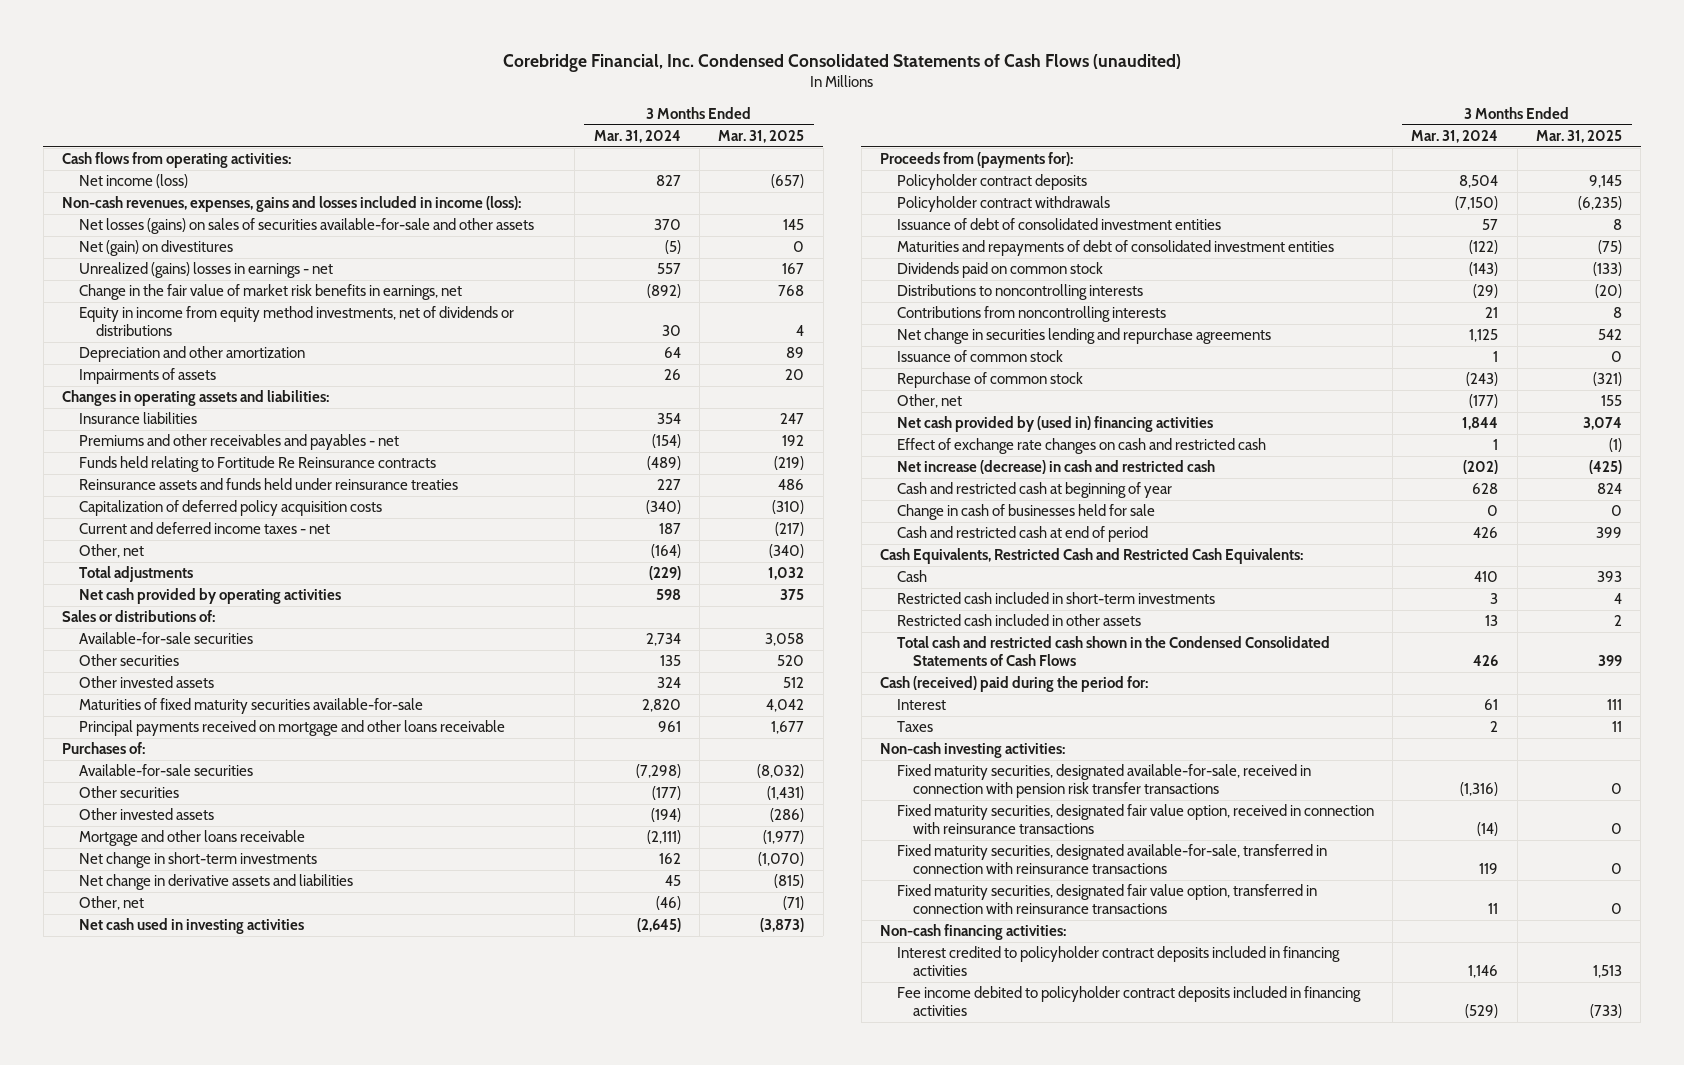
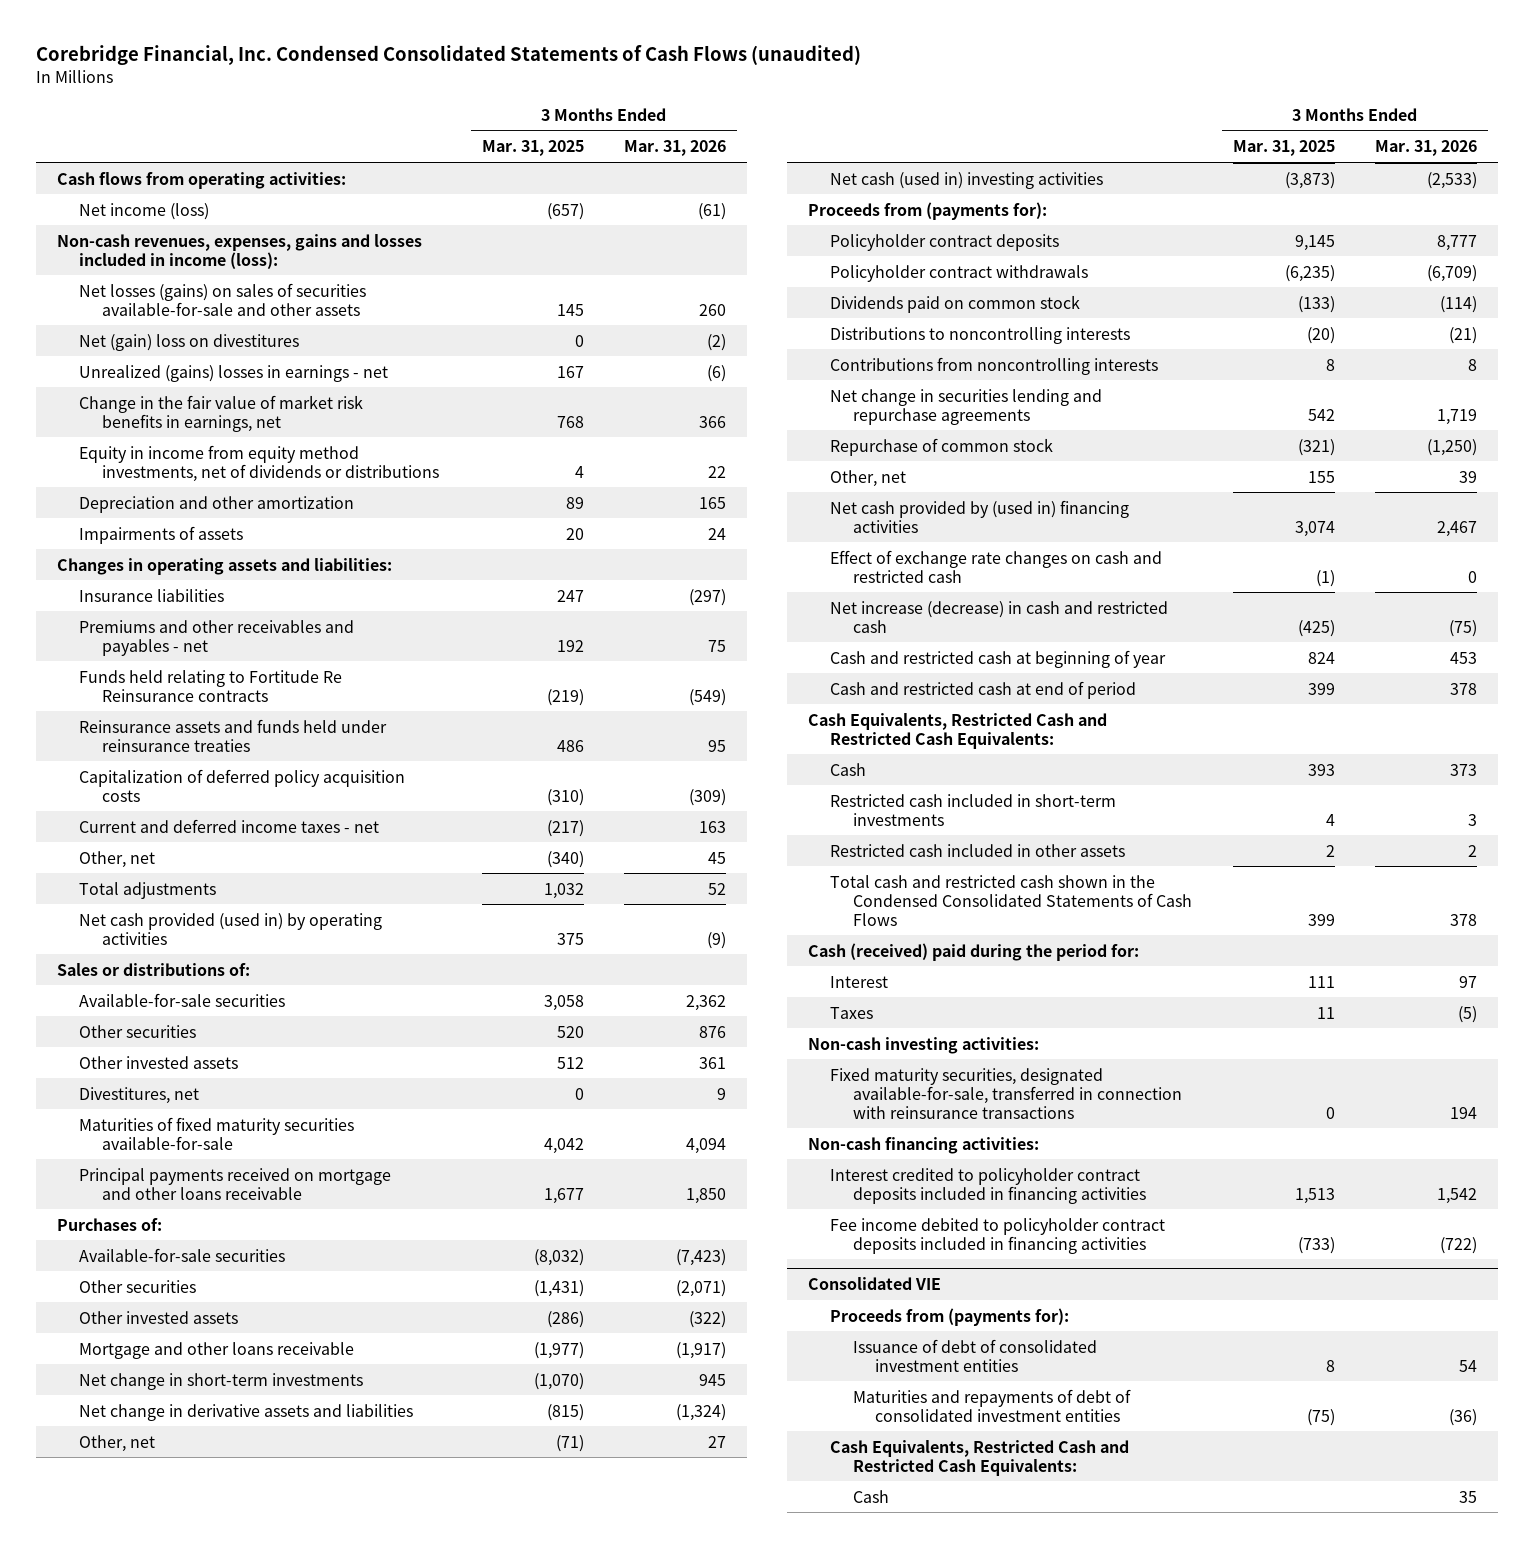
[593,129,681,143] Mar. 31, 2024 -> none
none -> [624,140,727,157] Mar. 31, 2026
[79,240,234,257] Net (gain) on divestitures -> [79,333,300,351] Net (gain) loss on divestitures
[79,588,342,605] Net cash provided by operating activities -> [79,912,383,945] Net cash provided (used in) by operating activities
none -> [79,1086,200,1104] Divestitures, net
[79,918,305,935] Net cash used in investing activities -> [830,171,1104,189] Net cash (used in) investing activities
[896,218,1221,231] Issuance of debt of consolidated investment entities -> none
[896,240,1334,257] Maturities and repayments of debt of consolidated investment entities -> none
[896,350,1063,363] Issuance of common stock -> none
[896,504,1155,521] Change in cash of businesses held for sale -> none
[896,764,1311,798] Fixed maturity securities, designated available-for-sale, received in connection with pension risk transfer transactions -> none
[896,804,1374,834] Fixed maturity securities, designated fair value option, received in connection with reinsurance transactions -> none
[896,884,1317,914] Fixed maturity securities, designated fair value option, transferred in connection with reinsurance transactions -> none
none -> [807,1277,941,1291] Consolidated VIE
none -> [830,1307,1070,1326] Proceeds from (payments for):
none -> [852,1338,1097,1372] Issuance of debt of consolidated investment entities
none -> [852,1388,1131,1422] Maturities and repayments of debt of consolidated investment entities
none -> [830,1439,1130,1476] Cash Equivalents, Restricted Cash and Restricted Cash Equivalents:
none -> [852,1489,889,1503] Cash

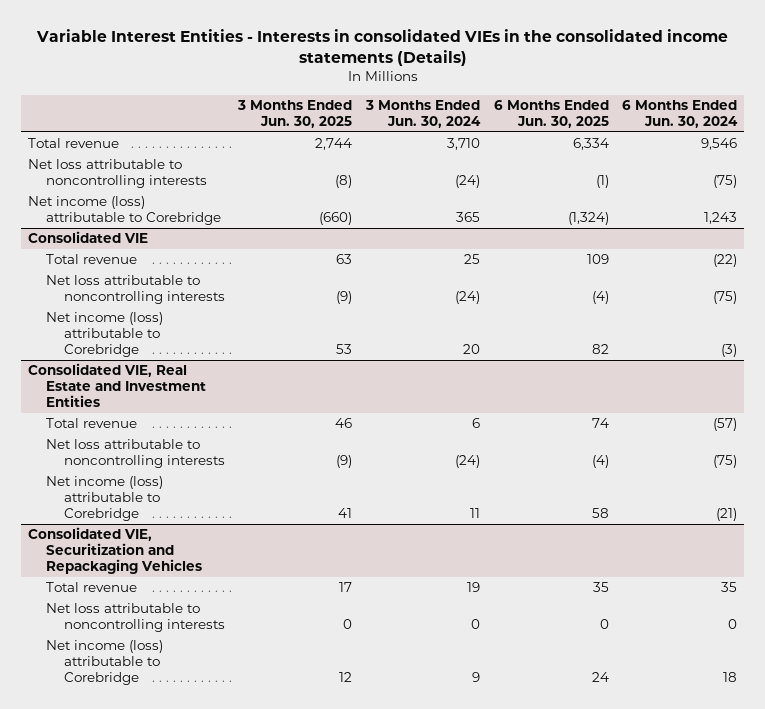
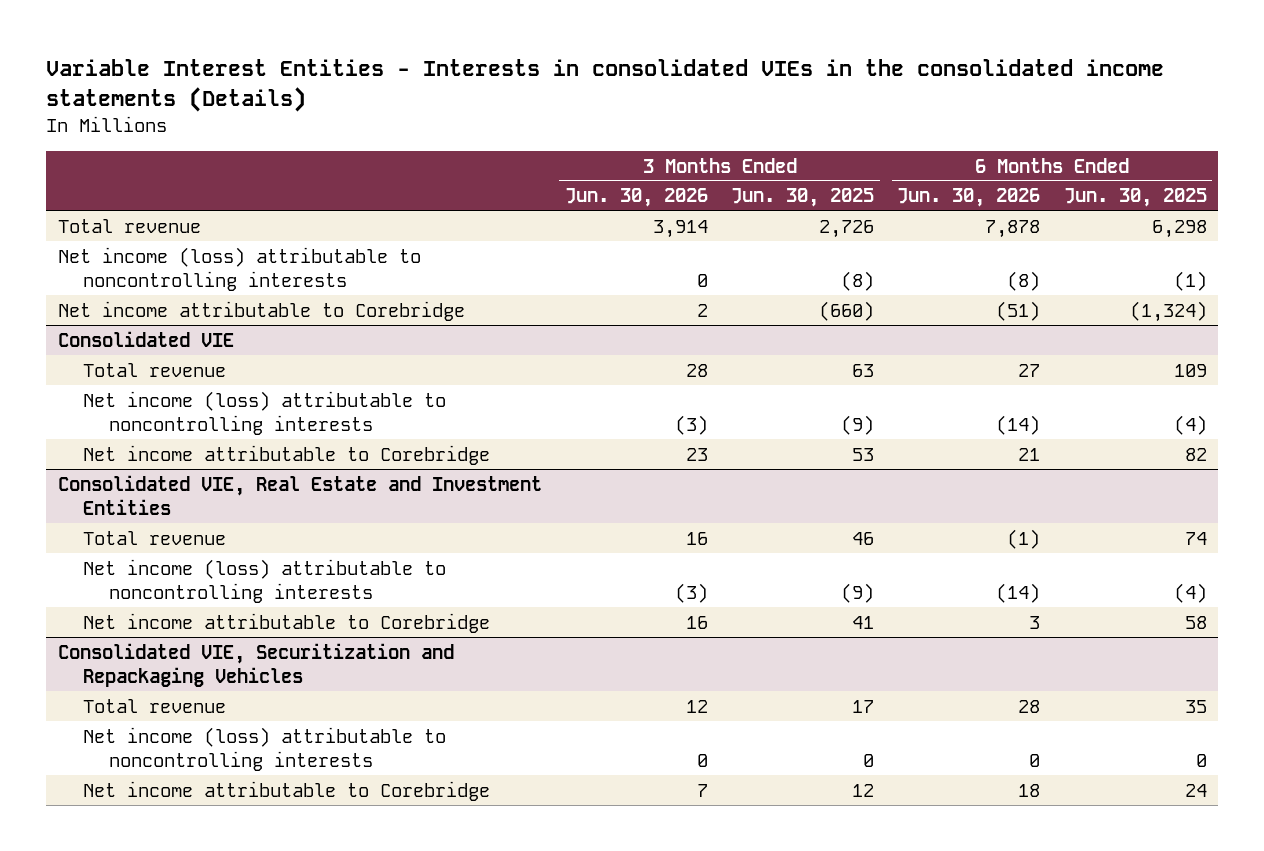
[365,99,482,128] 3 Months Ended Jun. 30, 2024 -> none
[622,99,739,128] 6 Months Ended Jun. 30, 2024 -> none
none -> [565,188,709,208] Jun. 30, 2026
none -> [897,188,1041,208] Jun. 30, 2026
[315,137,353,150] 2,744 -> [819,219,875,238] 2,726
[572,137,609,150] 6,334 -> [1151,219,1207,238] 6,298
[28,158,208,189] Net loss attributable to noncontrolling interests -> [57,246,421,292] Net income (loss) attributable to noncontrolling interests
[28,195,222,226] Net income (loss) attributable to Corebridge -> [57,300,465,321] Net income attributable to Corebridge
[46,274,225,305] Net loss attributable to noncontrolling interests -> [83,390,447,436] Net income (loss) attributable to noncontrolling interests
[46,311,164,358] Net income (loss) attributable to Corebridge -> [83,444,491,465] Net income attributable to Corebridge
[46,438,225,469] Net loss attributable to noncontrolling interests -> [83,558,447,604] Net income (loss) attributable to noncontrolling interests
[46,475,164,522] Net income (loss) attributable to Corebridge -> [83,612,491,633] Net income attributable to Corebridge
[46,602,225,633] Net loss attributable to noncontrolling interests -> [83,726,447,772] Net income (loss) attributable to noncontrolling interests
[46,639,164,686] Net income (loss) attributable to Corebridge -> [83,780,491,801] Net income attributable to Corebridge

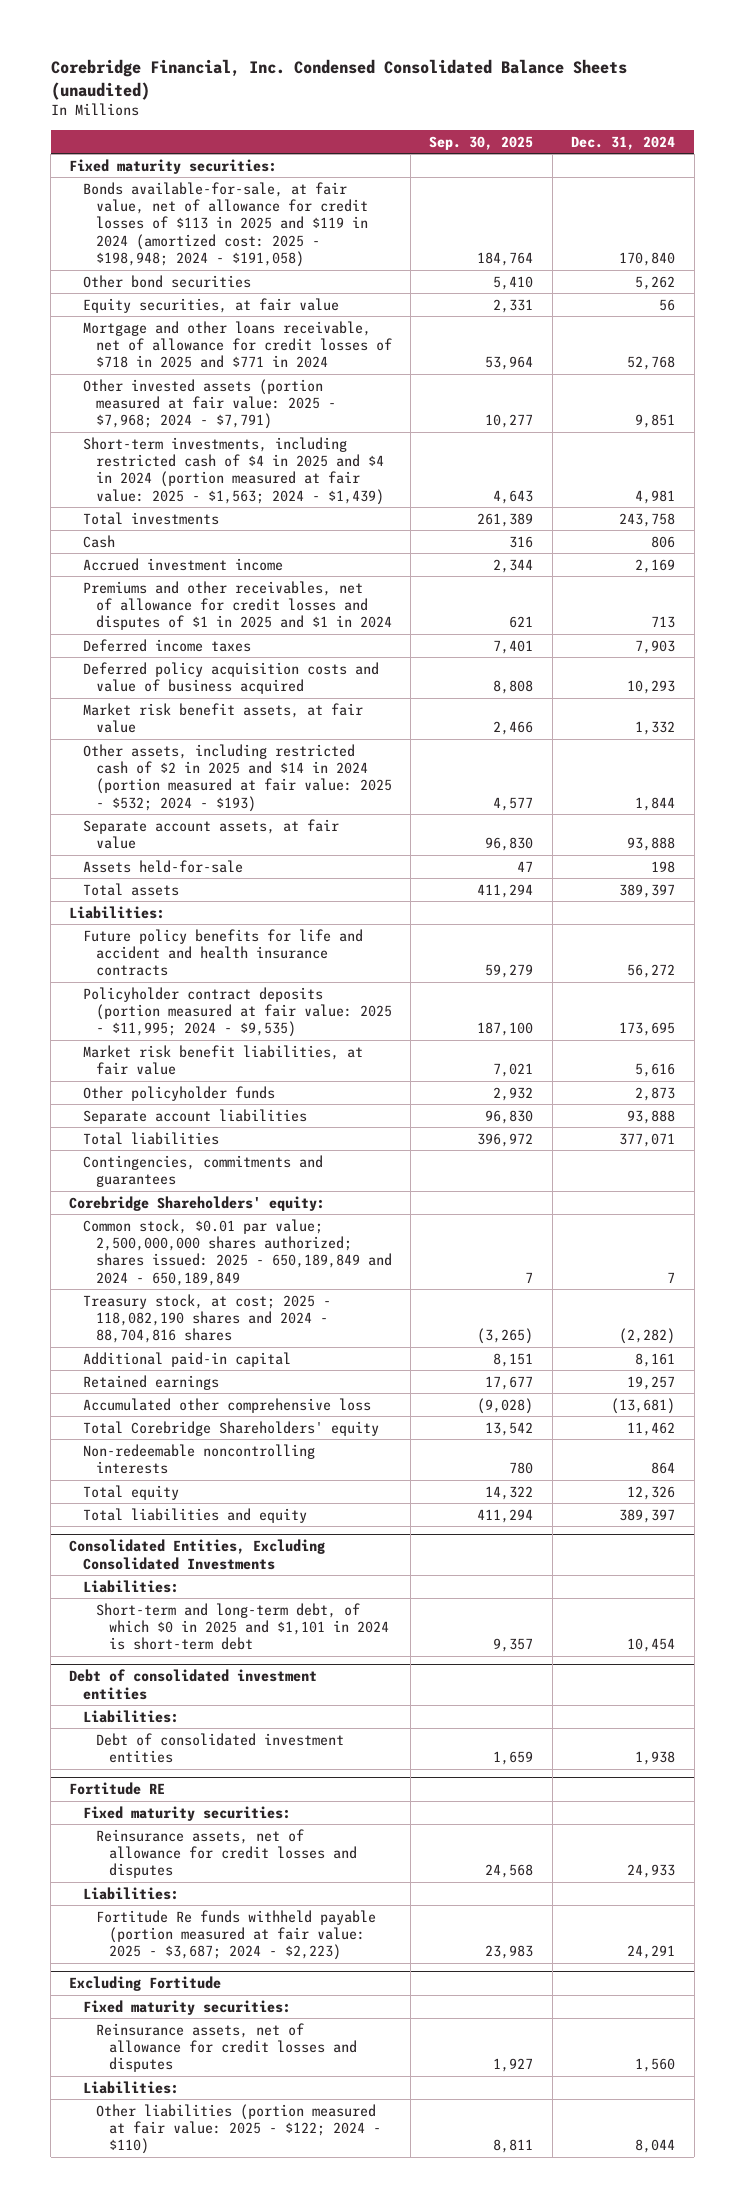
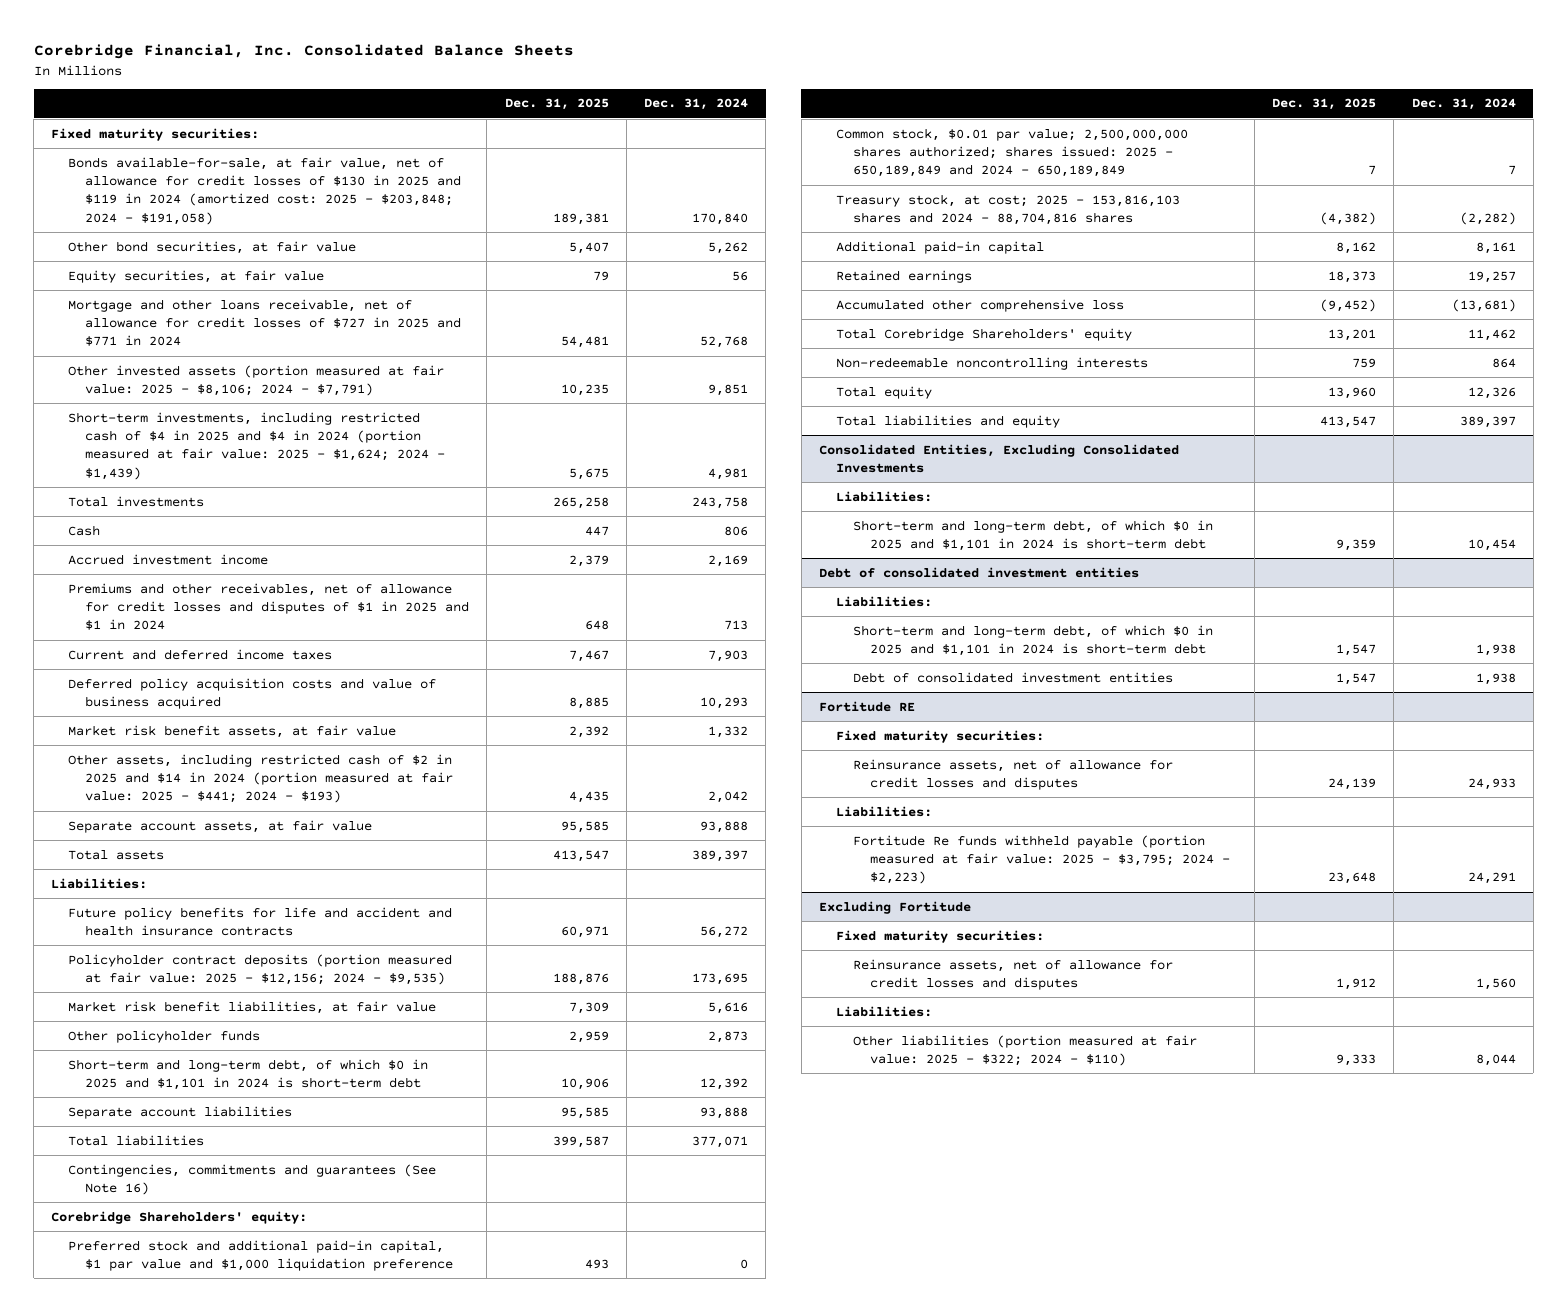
[50,59,627,100] Corebridge Financial, Inc. Condensed Consolidated Balance Sheets (unaudited) -> [33,44,574,60] Corebridge Financial, Inc. Consolidated Balance Sheets
[429,135,534,150] Sep. 30, 2025 -> none
none -> [504,98,609,111] Dec. 31, 2025
[82,181,368,268] Bonds available-for-sale, at fair value, net of allowance for credit losses of $113 in 2025 and $119 in 2024 (amortized cost: 2025 - $198,948; 2024 - $191,058) -> [68,156,462,225] Bonds available-for-sale, at fair value, net of allowance for credit losses of $130 in 2025 and $119 in 2024 (amortized cost: 2025 - $203,848; 2024 - $191,058)
[82,274,251,288] Other bond securities -> [68,240,357,254] Other bond securities, at fair value
[82,320,392,369] Mortgage and other loans receivable, net of allowance for credit losses of $718 in 2025 and $771 in 2024 -> [68,298,462,347] Mortgage and other loans receivable, net of allowance for credit losses of $727 in 2025 and $771 in 2024
[82,378,336,430] Other invested assets (portion measured at fair value: 2025 - $7,968; 2024 - $7,791) -> [68,364,445,397] Other invested assets (portion measured at fair value: 2025 - $8,106; 2024 - $7,791)
[82,436,384,505] Short-term investments, including restricted cash of $4 in 2025 and $4 in 2024 (portion measured at fair value: 2025 - $1,563; 2024 - $1,439) -> [68,411,446,480] Short-term investments, including restricted cash of $4 in 2025 and $4 in 2024 (portion measured at fair value: 2025 - $1,624; 2024 - $1,439)
[82,638,251,652] Deferred income taxes -> [68,648,333,660] Current and deferred income taxes
[82,743,392,812] Other assets, including restricted cash of $2 in 2025 and $14 in 2024 (portion measured at fair value: 2025 - $532; 2024 - $193) -> [68,753,454,804] Other assets, including restricted cash of $2 in 2025 and $14 in 2024 (portion measured at fair value: 2025 - $441; 2024 - $193)
[635,796,676,811] 1,844 -> [708,791,749,804] 2,042
[82,859,243,873] Assets held-for-sale -> none
[82,986,392,1038] Policyholder contract deposits (portion measured at fair value: 2025 - $11,995; 2024 - $9,535) -> [68,953,453,986] Policyholder contract deposits (portion measured at fair value: 2025 - $12,156; 2024 - $9,535)
none -> [68,1058,429,1091] Short-term and long-term debt, of which $0 in 2025 and $1,101 in 2024 is short-term debt
[82,1154,323,1188] Contingencies, commitments and guarantees -> [68,1163,437,1196] Contingencies, commitments and guarantees (See Note 16)
none -> [68,1239,454,1272] Preferred stock and additional paid-in capital, $1 par value and $1,000 liquidation preference
[82,1293,331,1344] Treasury stock, at cost; 2025 - 118,082,190 shares and 2024 - 88,704,816 shares -> [835,193,1180,226] Treasury stock, at cost; 2025 - 153,816,103 shares and 2024 - 88,704,816 shares
none -> [852,624,1213,657] Short-term and long-term debt, of which $0 in 2025 and $1,101 in 2024 is short-term debt
[95,1909,376,1961] Fortitude Re funds withheld payable (portion measured at fair value: 2025 - $3,687; 2024 - $2,223) -> [852,834,1230,885] Fortitude Re funds withheld payable (portion measured at fair value: 2025 - $3,795; 2024 - $2,223)
[95,2103,381,2155] Other liabilities (portion measured at fair value: 2025 - $122; 2024 - $110) -> [852,1034,1197,1067] Other liabilities (portion measured at fair value: 2025 - $322; 2024 - $110)

